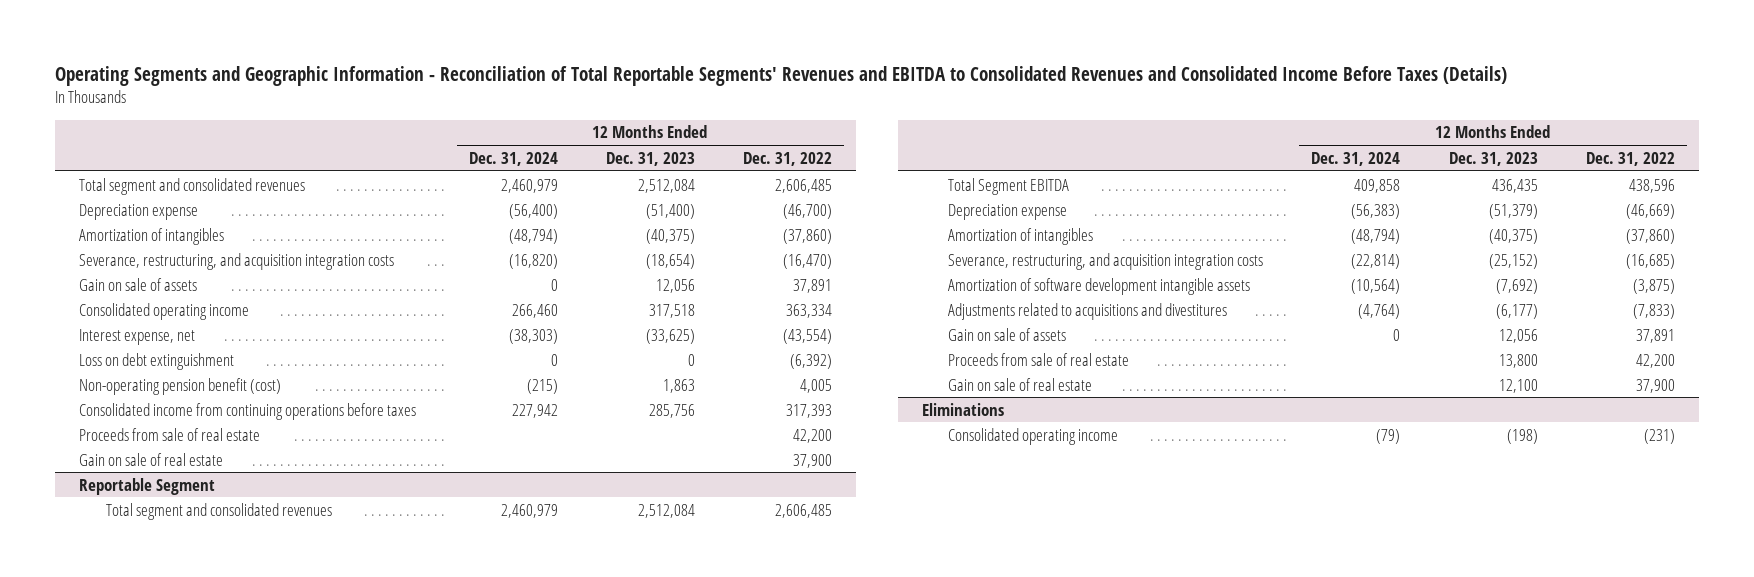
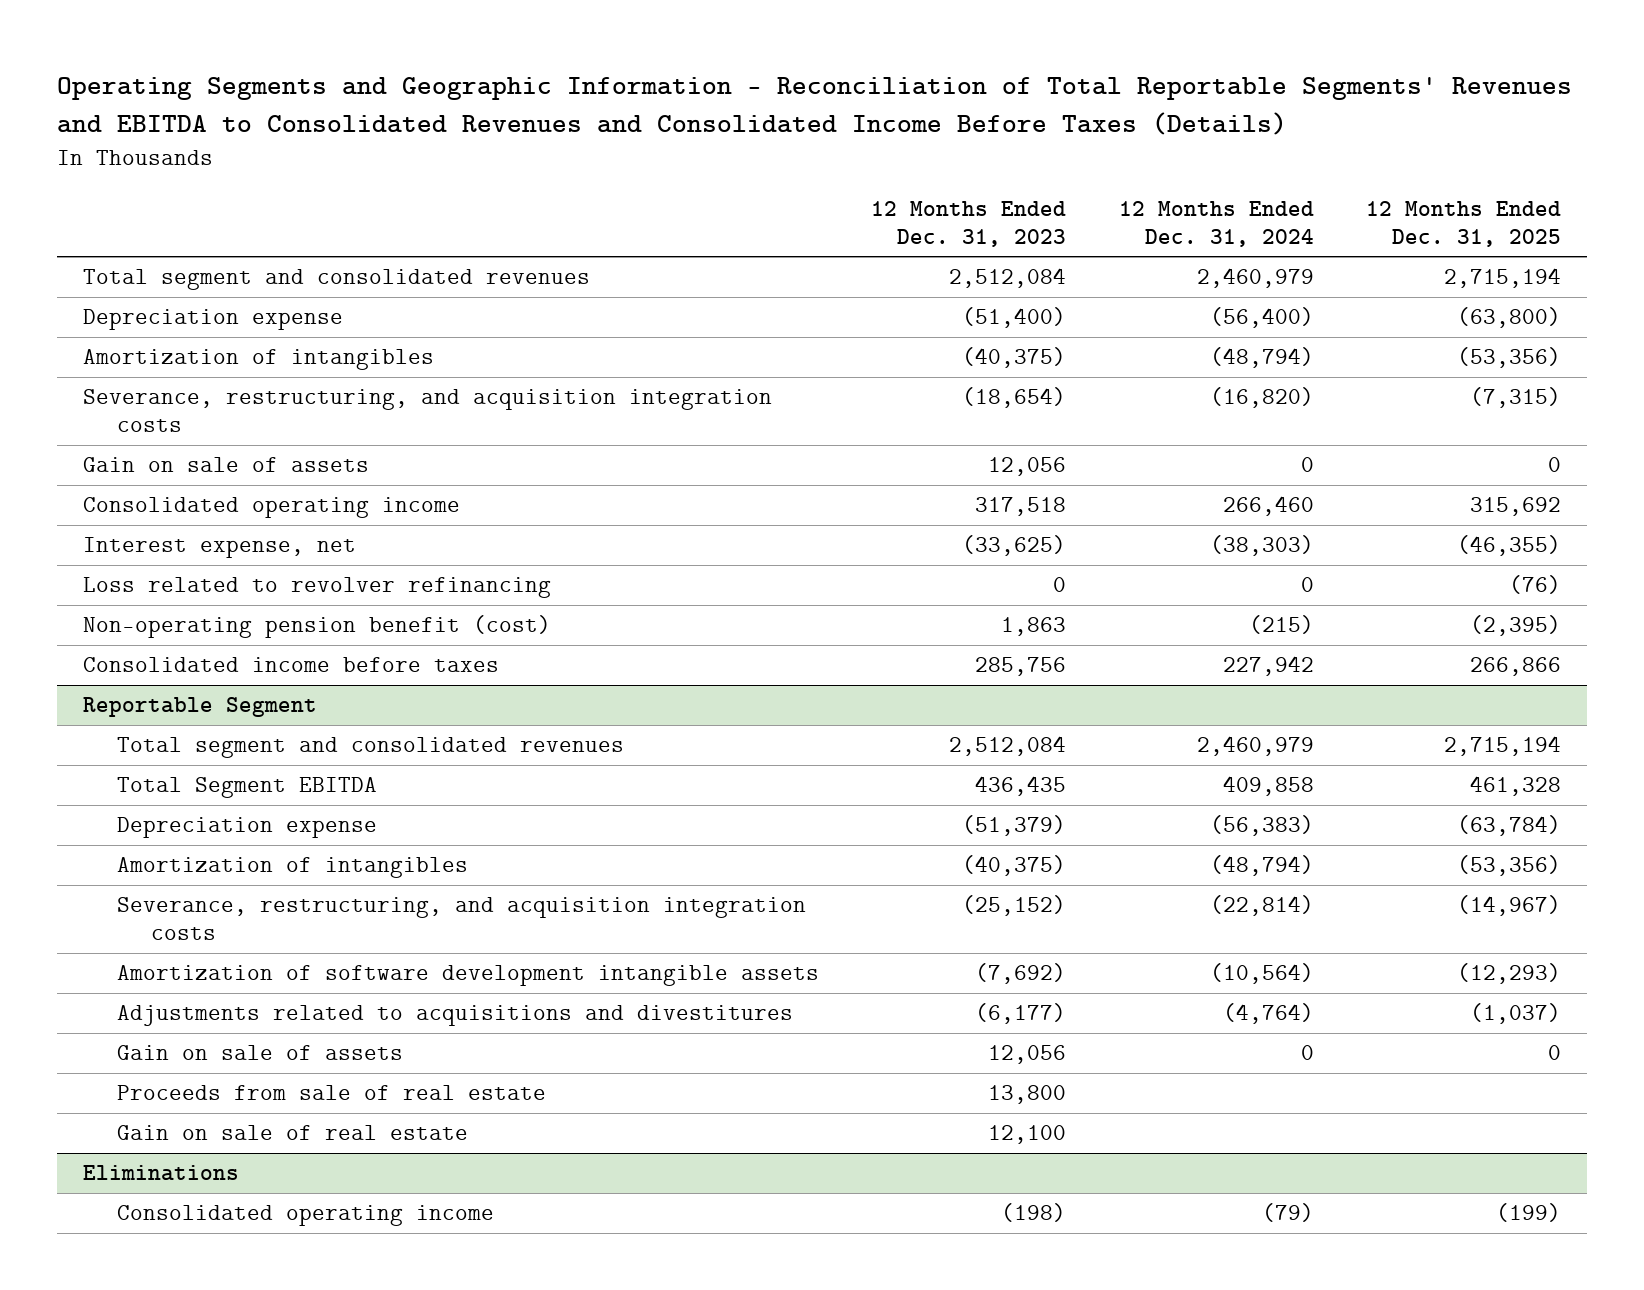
[743,151,833,166] Dec. 31, 2022 -> none
none -> [1365,200,1561,248] 12 Months Ended Dec. 31, 2025
[79,352,235,370] Loss on debt extinguishment -> [83,577,552,599] Loss related to revolver refinancing
[79,427,261,441] Proceeds from sale of real estate -> none
[79,452,224,466] Gain on sale of real estate -> none
[79,402,417,420] Consolidated income from continuing operations before taxes -> [83,657,500,673] Consolidated income before taxes

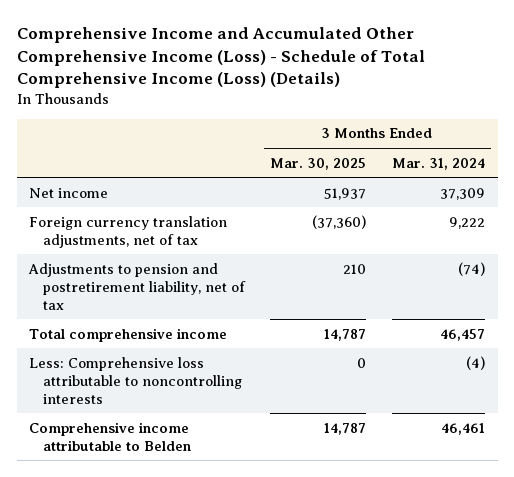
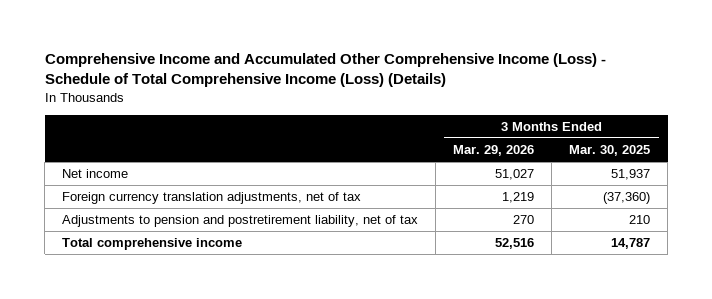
[391,157,485,170] Mar. 31, 2024 -> none
none -> [453,145,535,157] Mar. 29, 2026
[29,356,242,404] Less: Comprehensive loss attributable to noncontrolling interests -> none
[29,421,191,451] Comprehensive income attributable to Belden -> none

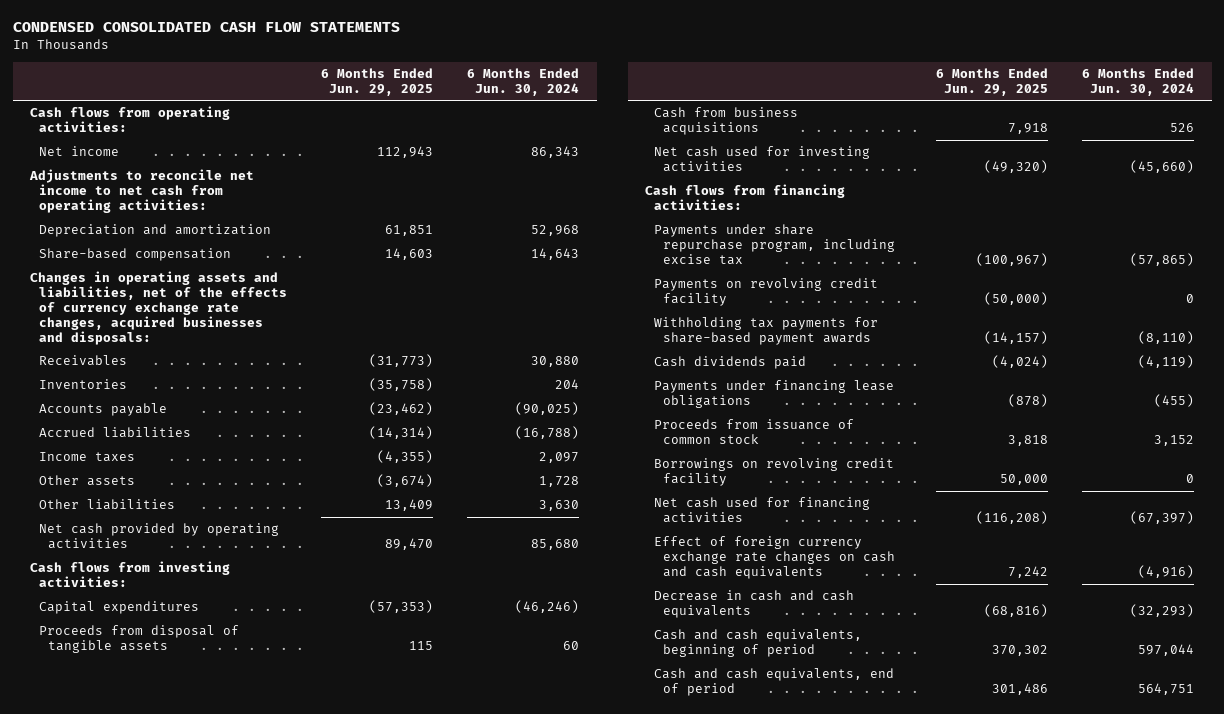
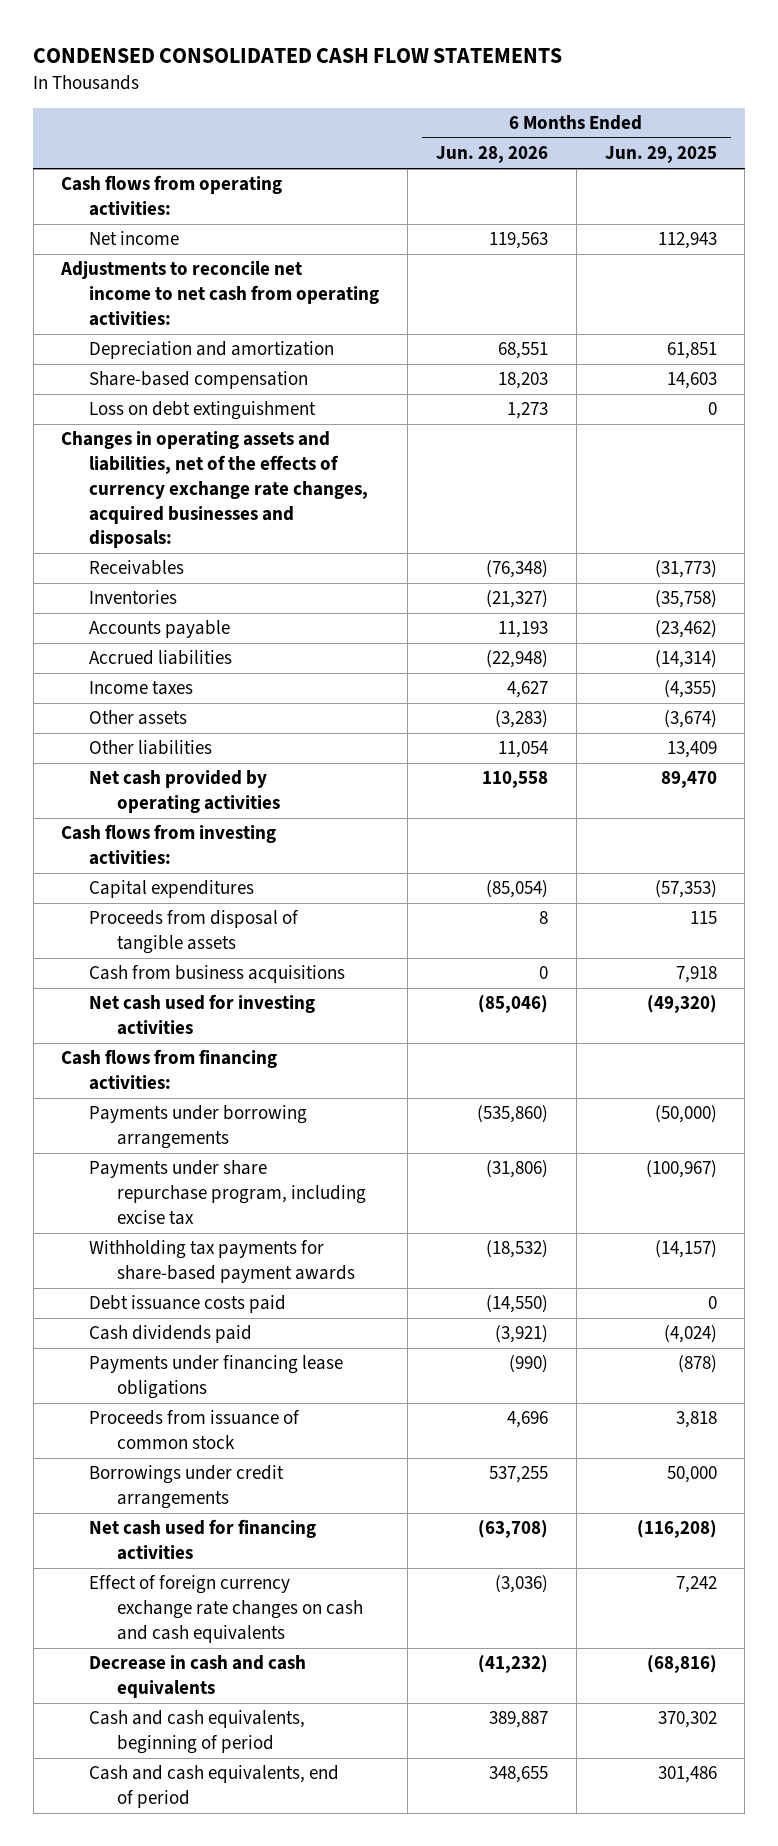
[467,68,580,96] 6 Months Ended Jun. 30, 2024 -> none
none -> [436,146,549,164] Jun. 28, 2026
none -> [89,401,317,421] Loss on debt extinguishment
none -> [89,1105,308,1150] Payments under borrowing arrangements
[654,278,879,307] Payments on revolving credit facility -> none
none -> [89,1295,287,1314] Debt issuance costs paid
[654,458,895,487] Borrowings on revolving credit facility -> [89,1465,285,1510] Borrowings under credit arrangements

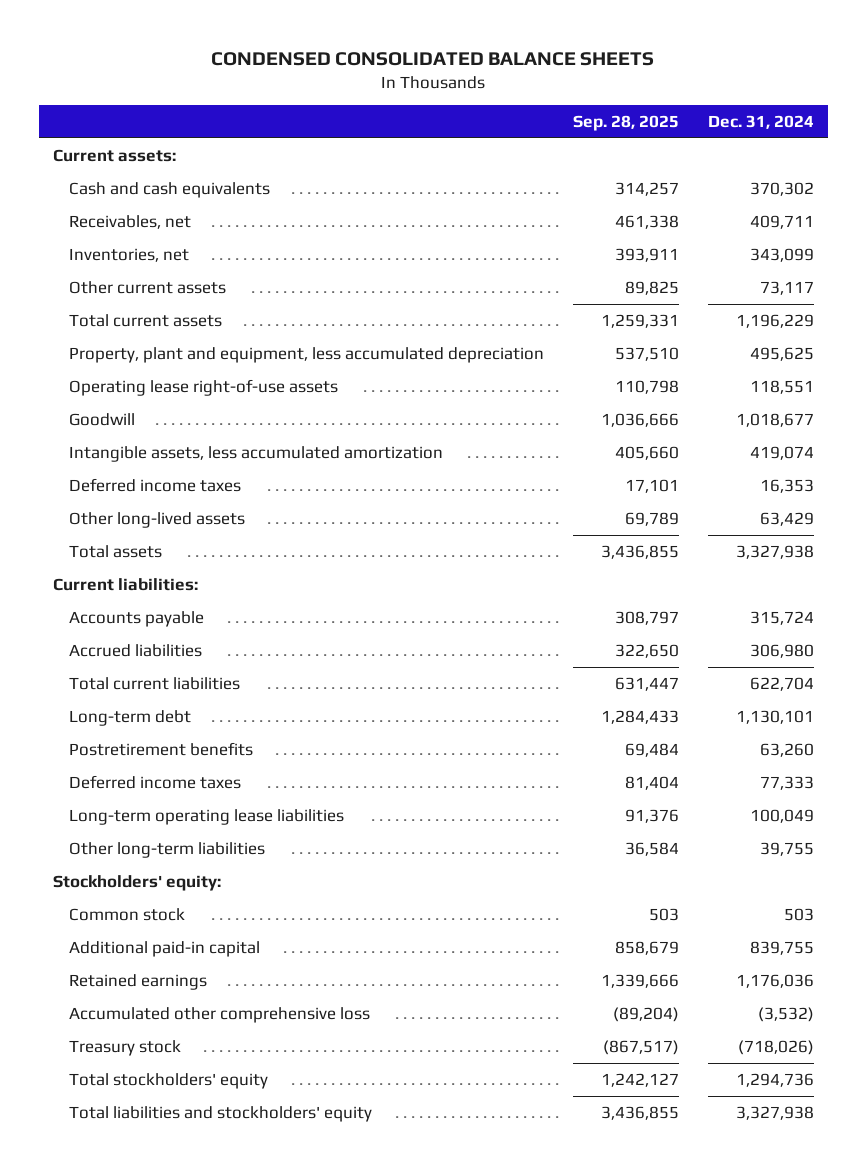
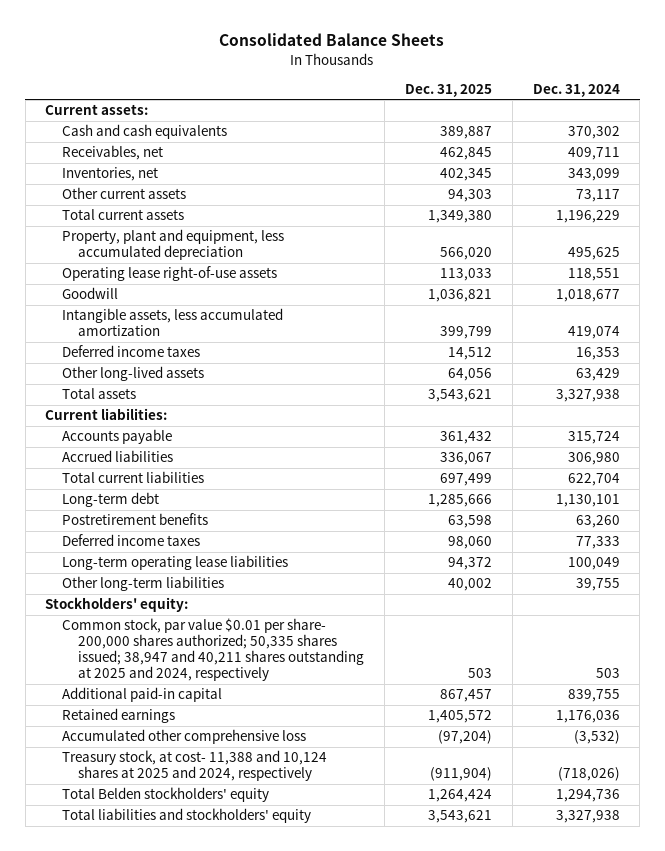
[211,52,655,67] CONDENSED CONSOLIDATED BALANCE SHEETS -> [219,33,445,47] Consolidated Balance Sheets
[572,114,679,131] Sep. 28, 2025 -> none
none -> [404,83,492,97] Dec. 31, 2025
[69,907,186,921] Common stock -> [61,618,365,682] Common stock, par value $0.01 per share- 200,000 shares authorized; 50,335 shares issued; 38,947 and 40,211 shares outstanding at 2025 and 2024, respectively
[69,1039,182,1056] Treasury stock -> [61,750,327,782] Treasury stock, at cost- 11,388 and 10,124 shares at 2025 and 2024, respectively
[69,1072,269,1089] Total stockholders' equity -> [61,787,269,803] Total Belden stockholders' equity

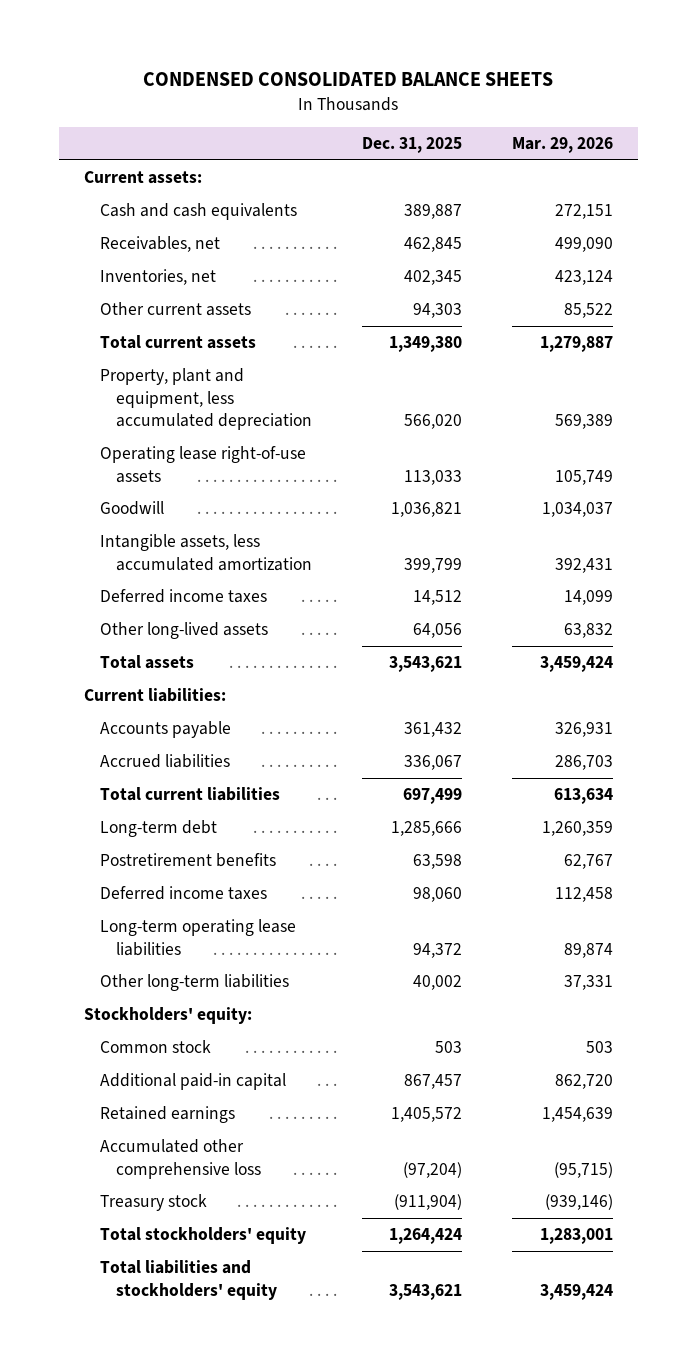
[219,33,445,47] Consolidated Balance Sheets -> [143,72,554,87] CONDENSED CONSOLIDATED BALANCE SHEETS
[532,83,620,97] Dec. 31, 2024 -> none
none -> [511,137,613,154] Mar. 29, 2026
[61,618,365,682] Common stock, par value $0.01 per share- 200,000 shares authorized; 50,335 shares issued; 38,947 and 40,211 shares outstanding at 2025 and 2024, respectively -> [99,1040,211,1054] Common stock
[61,750,327,782] Treasury stock, at cost- 11,388 and 10,124 shares at 2025 and 2024, respectively -> [99,1194,207,1212] Treasury stock
[61,787,269,803] Total Belden stockholders' equity -> [99,1227,306,1245] Total stockholders' equity

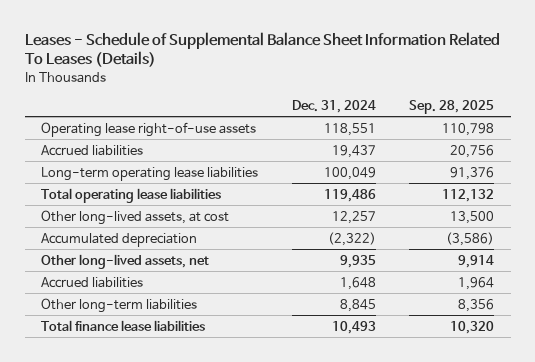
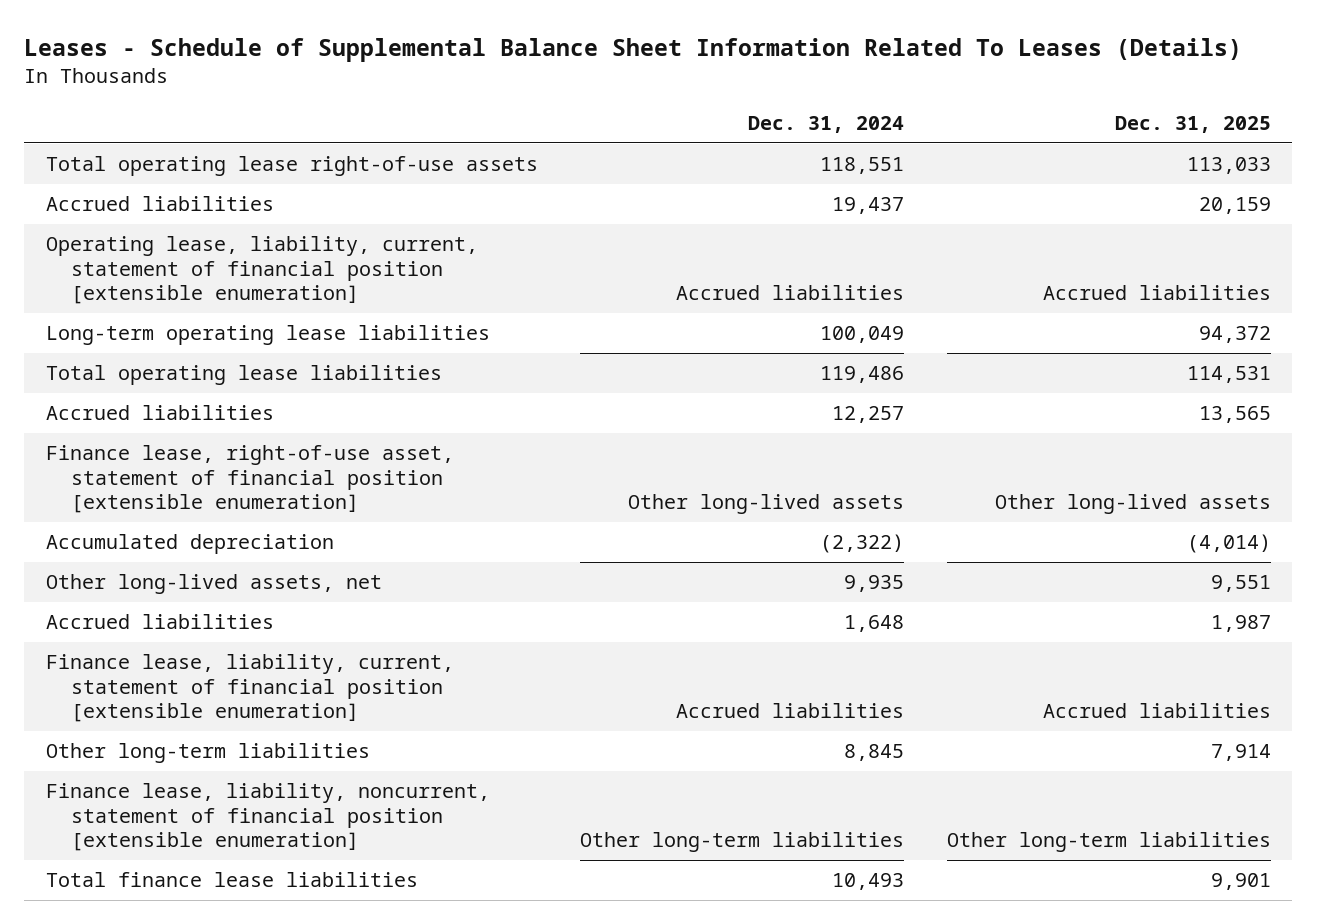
[408,99,494,114] Sep. 28, 2025 -> none
none -> [1114,115,1271,133] Dec. 31, 2025
[41,121,257,137] Operating lease right-of-use assets -> [45,156,538,177] Total operating lease right-of-use assets
none -> [45,236,478,305] Operating lease, liability, current, statement of financial position [extensible enumeration]
[41,209,230,225] Other long-lived assets, at cost -> [45,405,274,421] Accrued liabilities
none -> [45,445,454,514] Finance lease, right-of-use asset, statement of financial position [extensible enumeration]
none -> [45,654,454,723] Finance lease, liability, current, statement of financial position [extensible enumeration]
none -> [45,783,490,852] Finance lease, liability, noncurrent, statement of financial position [extensible enumeration]

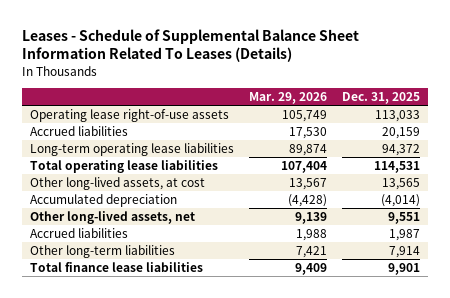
[748,115,905,133] Dec. 31, 2024 -> none
none -> [248,91,327,104] Mar. 29, 2026
[45,156,538,177] Total operating lease right-of-use assets -> [29,109,229,123] Operating lease right-of-use assets
[45,236,478,305] Operating lease, liability, current, statement of financial position [extensible enumeration] -> none
[45,445,454,514] Finance lease, right-of-use asset, statement of financial position [extensible enumeration] -> none
[45,405,274,421] Accrued liabilities -> [29,177,205,191] Other long-lived assets, at cost
[45,654,454,723] Finance lease, liability, current, statement of financial position [extensible enumeration] -> none
[45,783,490,852] Finance lease, liability, noncurrent, statement of financial position [extensible enumeration] -> none

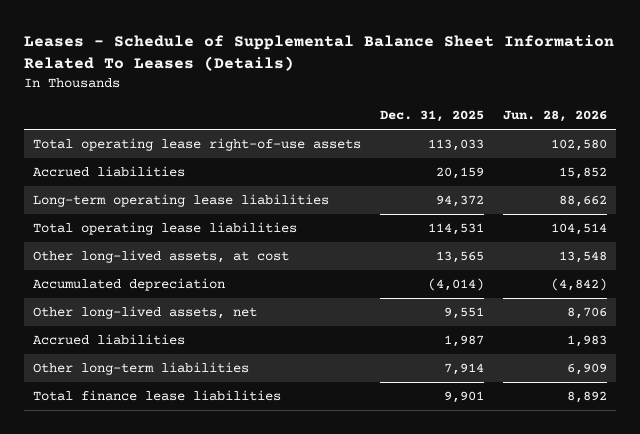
[248,91,327,104] Mar. 29, 2026 -> none
none -> [502,110,607,123] Jun. 28, 2026
[29,109,229,123] Operating lease right-of-use assets -> [33,137,362,151] Total operating lease right-of-use assets

